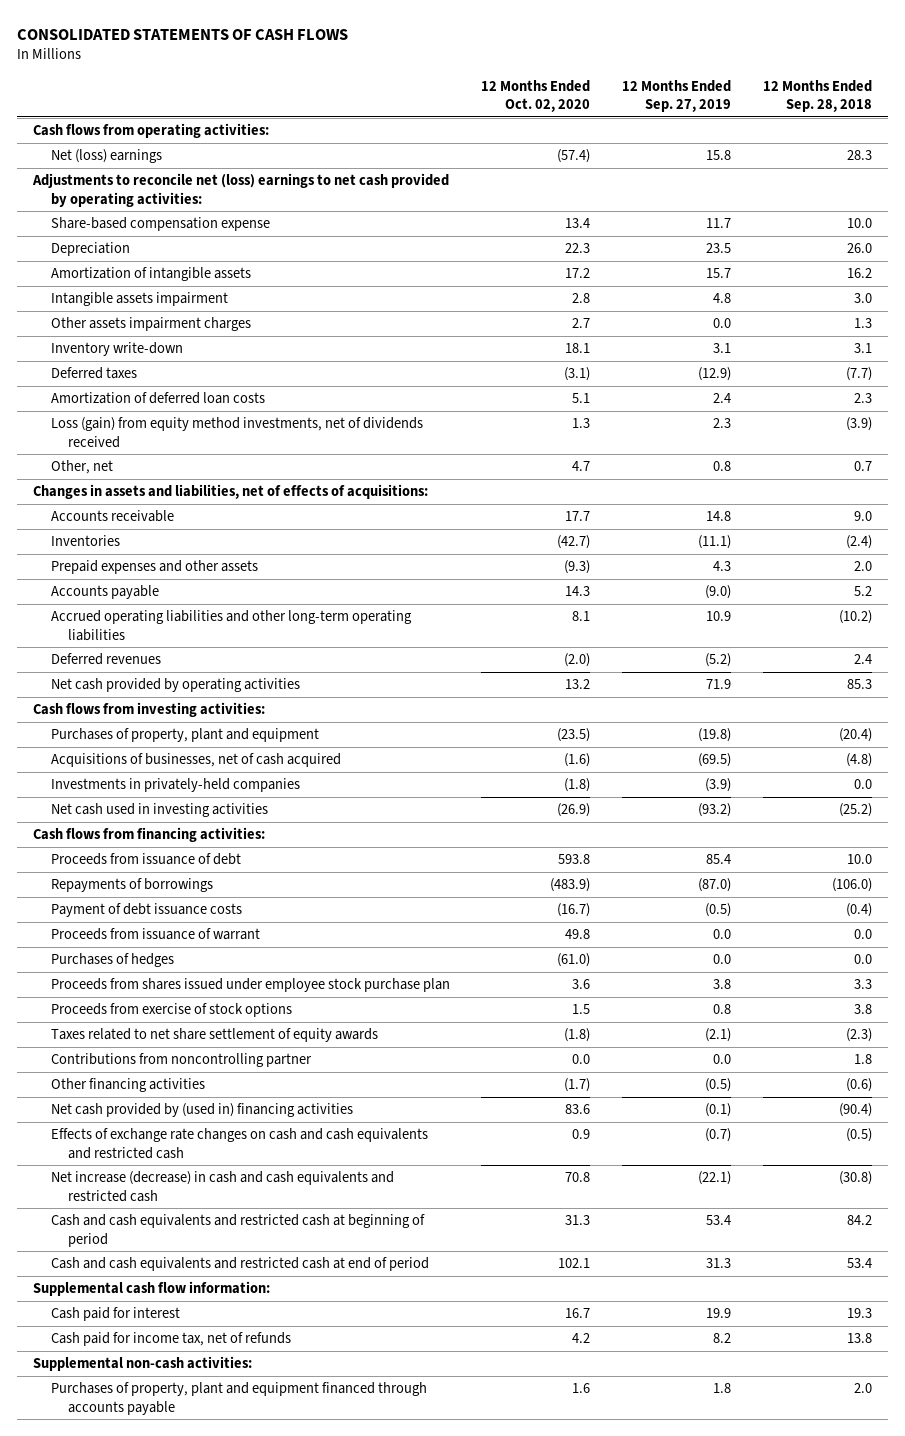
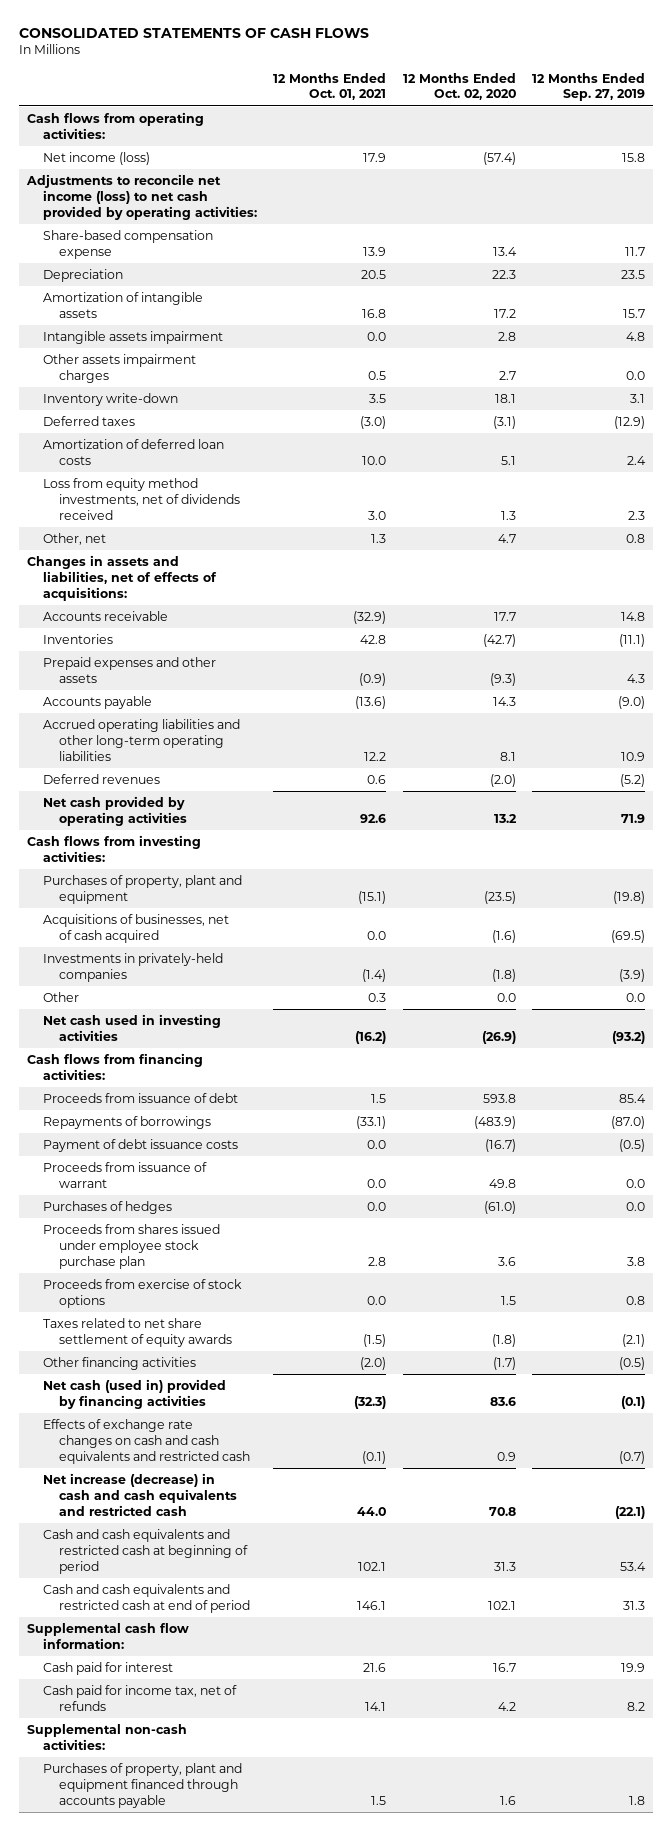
[762,79,872,113] 12 Months Ended Sep. 28, 2018 -> none
none -> [273,72,387,101] 12 Months Ended Oct. 01, 2021
[50,149,162,164] Net (loss) earnings -> [42,152,150,166] Net income (loss)
[32,173,450,207] Adjustments to reconcile net (loss) earnings to net cash provided by operating activities: -> [25,174,257,220] Adjustments to reconcile net income (loss) to net cash provided by operating activities:
[50,417,423,448] Loss (gain) from equity method investments, net of dividends received -> [42,478,241,520] Loss from equity method investments, net of dividends received
none -> [42,992,79,1003] Other
[50,1053,312,1068] Contributions from noncontrolling partner -> none
[50,1103,353,1118] Net cash provided by (used in) financing activities -> [42,1379,226,1409] Net cash (used in) provided by financing activities

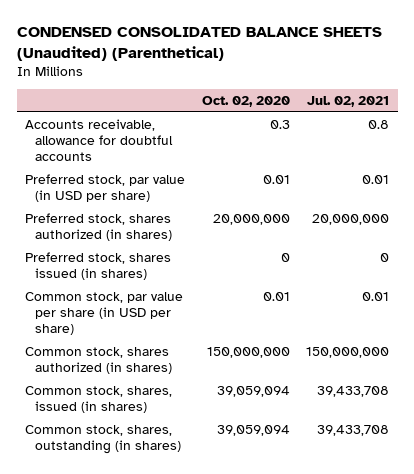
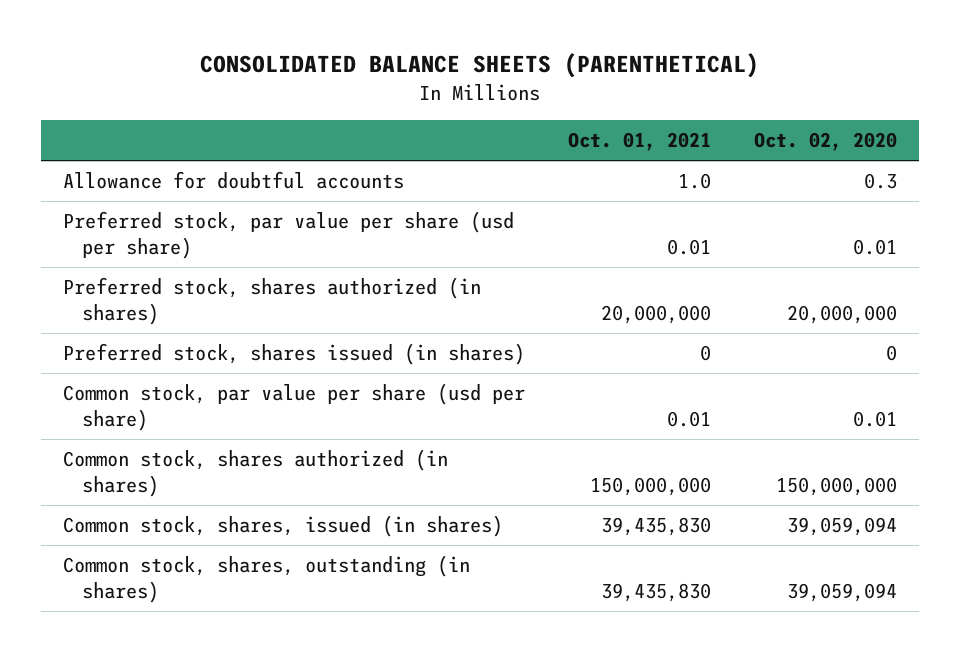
[16,27,382,61] CONDENSED CONSOLIDATED BALANCE SHEETS (Unaudited) (Parenthetical) -> [199,53,759,79] CONSOLIDATED BALANCE SHEETS (PARENTHETICAL)
[307,95,390,107] Jul. 02, 2021 -> none
none -> [567,131,711,151] Oct. 01, 2021
[24,118,174,161] Accounts receivable, allowance for doubtful accounts -> [62,171,404,190] Allowance for doubtful accounts
[24,173,185,202] Preferred stock, par value (in USD per share) -> [62,211,514,259] Preferred stock, par value per share (usd per share)
[24,291,183,335] Common stock, par value per share (in USD per share) -> [62,383,525,431] Common stock, par value per share (usd per share)

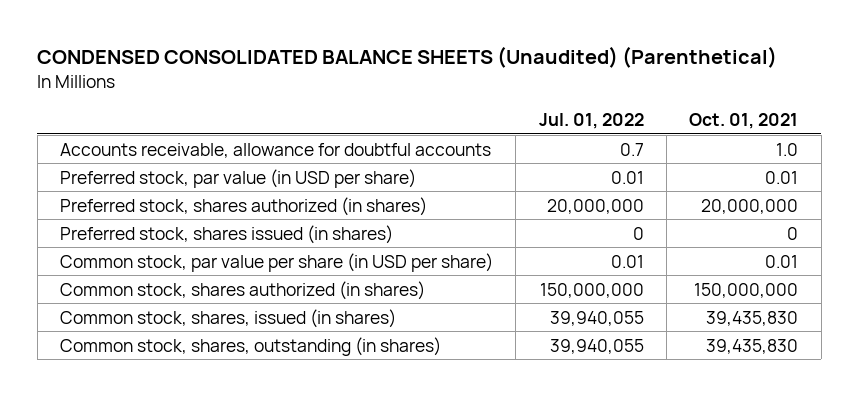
[199,53,759,79] CONSOLIDATED BALANCE SHEETS (PARENTHETICAL) -> [37,46,778,69] CONDENSED CONSOLIDATED BALANCE SHEETS (Unaudited) (Parenthetical)
[753,131,897,151] Oct. 02, 2020 -> none
none -> [538,112,644,129] Jul. 01, 2022
[62,171,404,190] Allowance for doubtful accounts -> [60,142,492,158] Accounts receivable, allowance for doubtful accounts
[62,211,514,259] Preferred stock, par value per share (usd per share) -> [60,168,417,188] Preferred stock, par value (in USD per share)
[62,383,525,431] Common stock, par value per share (usd per share) -> [60,252,494,272] Common stock, par value per share (in USD per share)

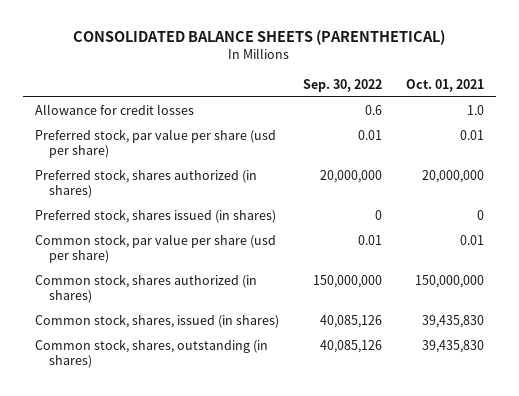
[37,46,778,69] CONDENSED CONSOLIDATED BALANCE SHEETS (Unaudited) (Parenthetical) -> [73,30,446,46] CONSOLIDATED BALANCE SHEETS (PARENTHETICAL)
[538,112,644,129] Jul. 01, 2022 -> none
none -> [302,79,382,93] Sep. 30, 2022
[60,142,492,158] Accounts receivable, allowance for doubtful accounts -> none
none -> [34,103,194,115] Allowance for credit losses
[60,168,417,188] Preferred stock, par value (in USD per share) -> [34,128,276,159] Preferred stock, par value per share (usd per share)
[60,252,494,272] Common stock, par value per share (in USD per share) -> [34,233,276,264] Common stock, par value per share (usd per share)

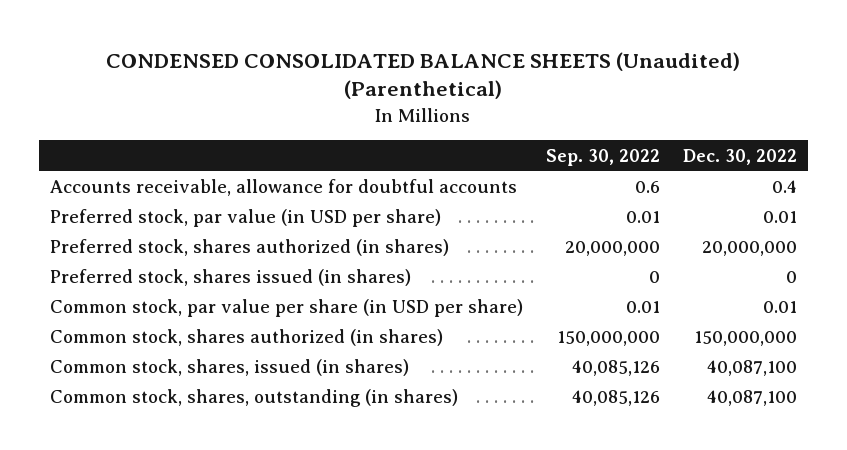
[73,30,446,46] CONSOLIDATED BALANCE SHEETS (PARENTHETICAL) -> [106,51,741,100] CONDENSED CONSOLIDATED BALANCE SHEETS (Unaudited) (Parenthetical)
[405,79,484,93] Oct. 01, 2021 -> none
none -> [682,148,797,165] Dec. 30, 2022
[34,103,194,115] Allowance for credit losses -> none
none -> [50,178,518,196] Accounts receivable, allowance for doubtful accounts
[34,128,276,159] Preferred stock, par value per share (usd per share) -> [50,208,442,227] Preferred stock, par value (in USD per share)
[34,233,276,264] Common stock, par value per share (usd per share) -> [50,298,524,317] Common stock, par value per share (in USD per share)

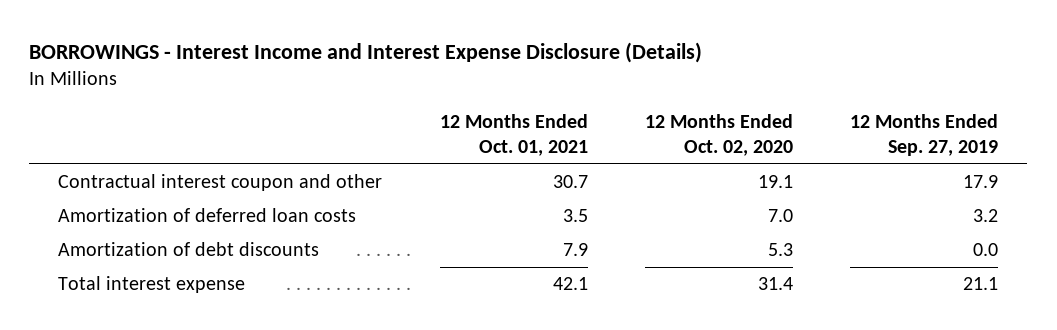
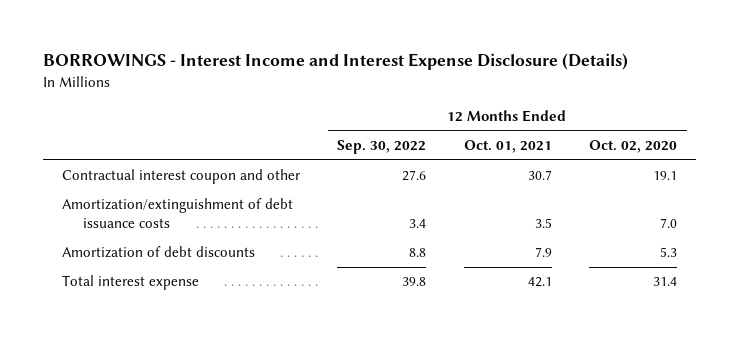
[850,113,999,156] 12 Months Ended Sep. 27, 2019 -> none
none -> [337,140,427,155] Sep. 30, 2022
[58,208,357,223] Amortization of deferred loan costs -> [61,198,293,228] Amortization/extinguishment of debt issuance costs

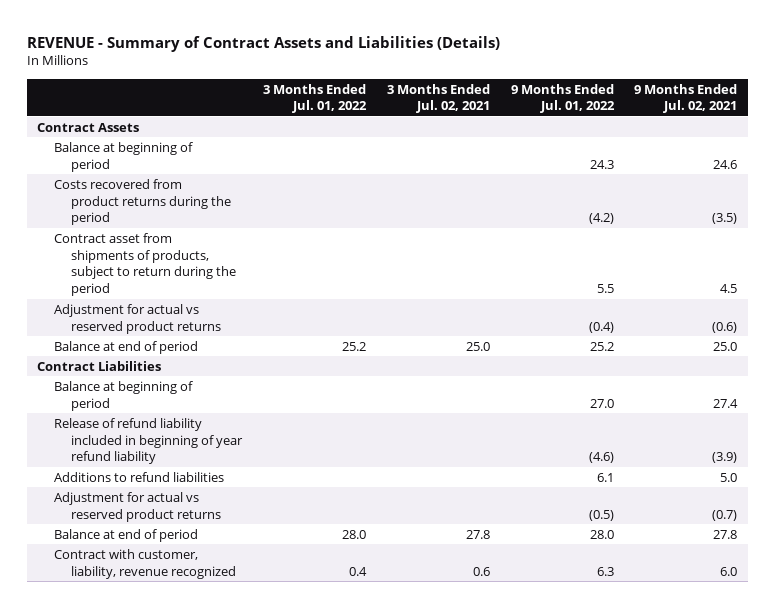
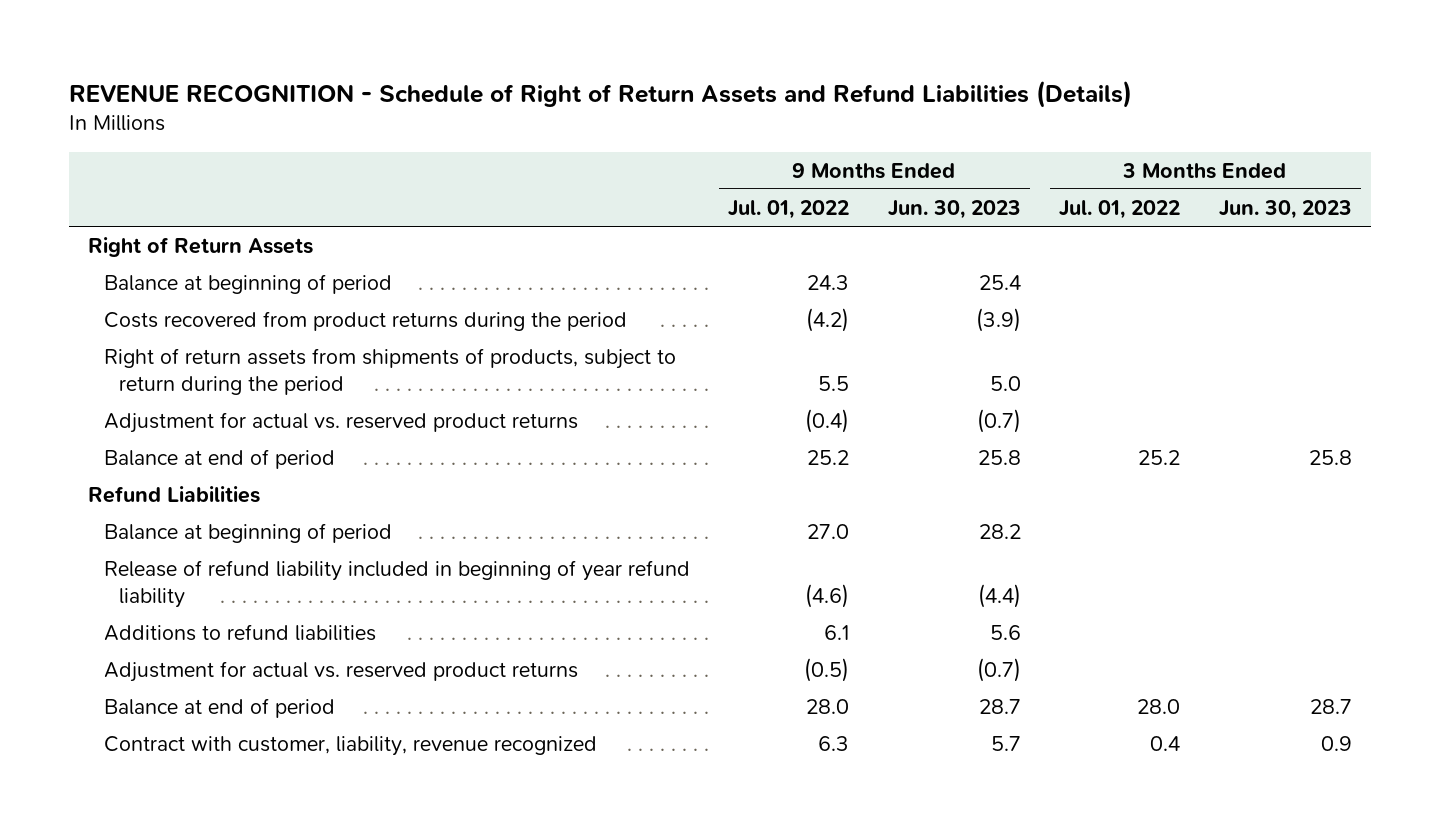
[27,35,501,52] REVENUE - Summary of Contract Assets and Liabilities (Details) -> [68,79,1132,108] REVENUE RECOGNITION - Schedule of Right of Return Assets and Refund Liabilities (Details)
[386,83,490,114] 3 Months Ended Jul. 02, 2021 -> none
[634,83,738,114] 9 Months Ended Jul. 02, 2021 -> none
none -> [887,199,1021,219] Jun. 30, 2023
none -> [1218,199,1352,219] Jun. 30, 2023
[37,122,140,132] Contract Assets -> none
none -> [88,236,314,257] Right of Return Assets
[54,232,237,297] Contract asset from shipments of products, subject to return during the period -> [103,347,676,395] Right of return assets from shipments of products, subject to return during the period
[54,303,222,334] Adjustment for actual vs reserved product returns -> [103,411,578,433] Adjustment for actual vs. reserved product returns
[37,360,162,371] Contract Liabilities -> [88,485,261,503] Refund Liabilities
[54,491,222,522] Adjustment for actual vs reserved product returns -> [103,660,578,682] Adjustment for actual vs. reserved product returns

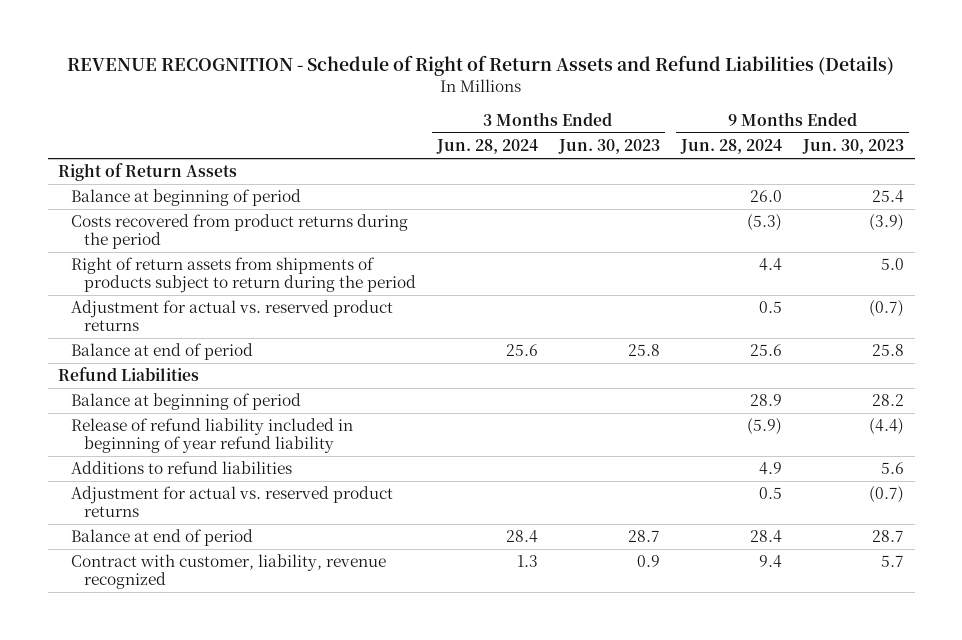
[728,199,850,219] Jul. 01, 2022 -> none
[1059,199,1181,219] Jul. 01, 2022 -> none
none -> [435,138,538,154] Jun. 28, 2024
none -> [680,138,783,154] Jun. 28, 2024
[103,347,676,395] Right of return assets from shipments of products, subject to return during the period -> [71,257,416,294] Right of return assets from shipments of products subject to return during the period

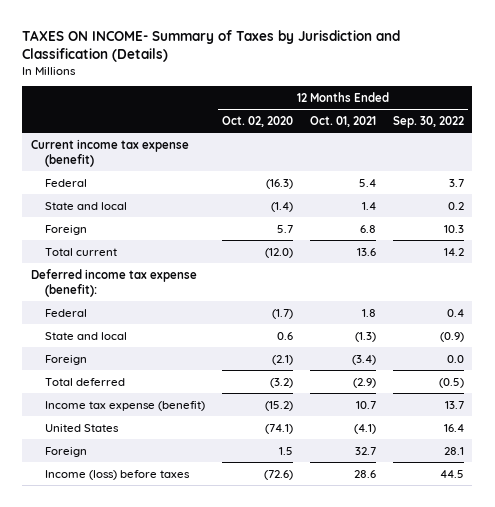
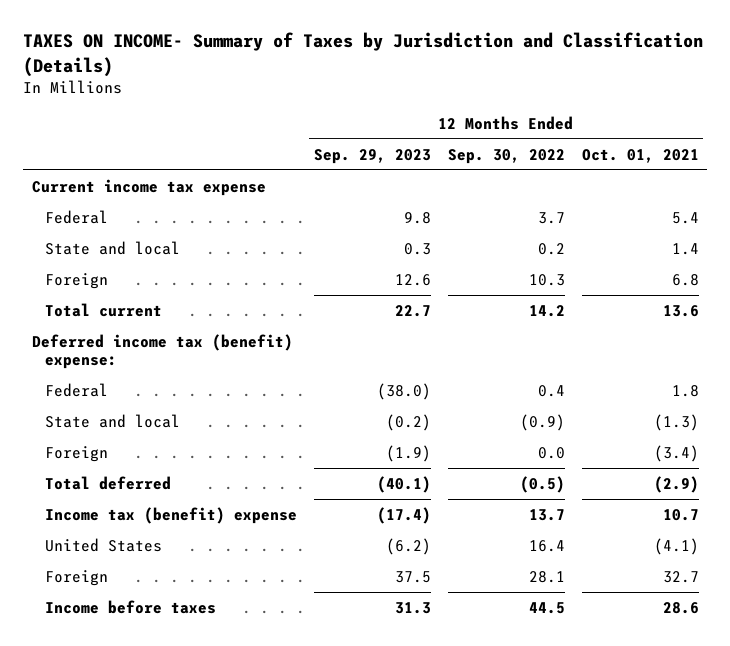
[222,115,294,127] Oct. 02, 2020 -> none
none -> [313,148,431,164] Sep. 29, 2023
[30,138,189,167] Current income tax expense (benefit) -> [31,178,266,196] Current income tax expense
[30,268,197,297] Deferred income tax expense (benefit): -> [31,333,293,370] Deferred income tax (benefit) expense:
[45,400,206,411] Income tax expense (benefit) -> [44,506,297,524] Income tax (benefit) expense
[45,469,191,480] Income (loss) before taxes -> [44,599,216,614] Income before taxes

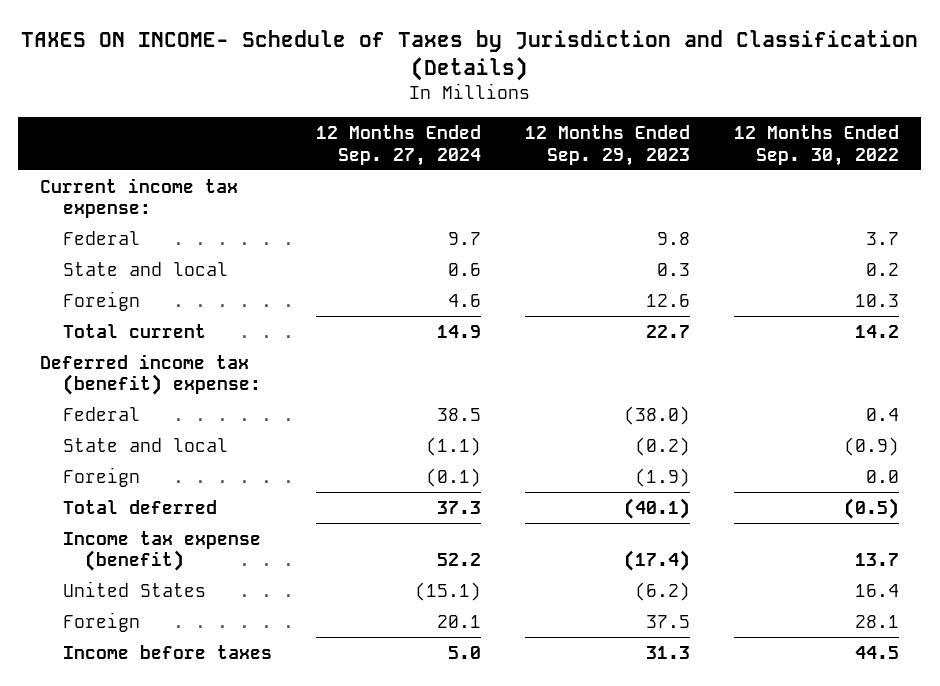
[23,32,704,77] TAXES ON INCOME- Summary of Taxes by Jurisdiction and Classification (Details) -> [20,29,918,81] TAXES ON INCOME- Schedule of Taxes by Jurisdiction and Classification (Details)
[581,148,699,163] Oct. 01, 2021 -> none
none -> [315,124,481,166] 12 Months Ended Sep. 27, 2024
[31,178,266,196] Current income tax expense -> [40,177,239,219] Current income tax expense:
[44,506,297,524] Income tax (benefit) expense -> [62,530,261,572] Income tax expense (benefit)

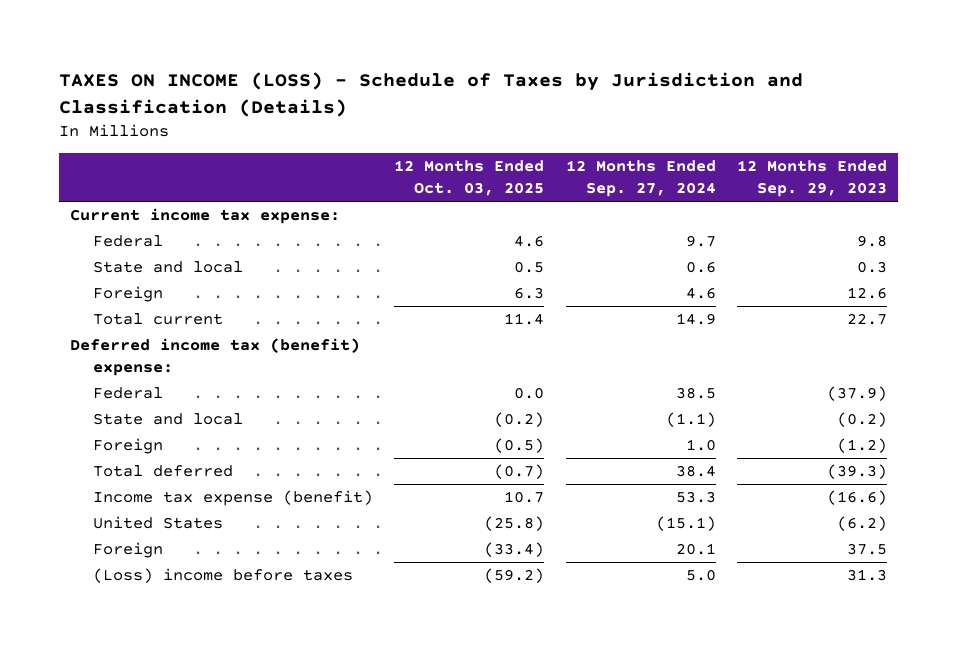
[20,29,918,81] TAXES ON INCOME- Schedule of Taxes by Jurisdiction and Classification (Details) -> [59,72,804,117] TAXES ON INCOME (LOSS) - Schedule of Taxes by Jurisdiction and Classification (Details)
[734,124,900,166] 12 Months Ended Sep. 30, 2022 -> none
none -> [394,160,545,197] 12 Months Ended Oct. 03, 2025
[624,405,691,425] (38.0) -> [827,386,888,402] (37.9)
[425,467,481,487] (0.1) -> [685,439,716,452] 1.0
[635,467,691,487] (1.9) -> [837,438,888,454] (1.2)
[436,500,481,514] 37.3 -> [675,465,716,478] 38.4
[624,497,691,519] (40.1) -> [827,464,888,480] (39.3)
[436,553,481,567] 52.2 -> [675,491,716,504] 53.3
[624,550,691,572] (17.4) -> [827,490,888,506] (16.6)
[62,644,272,659] Income before taxes -> [92,568,353,584] (Loss) income before taxes

